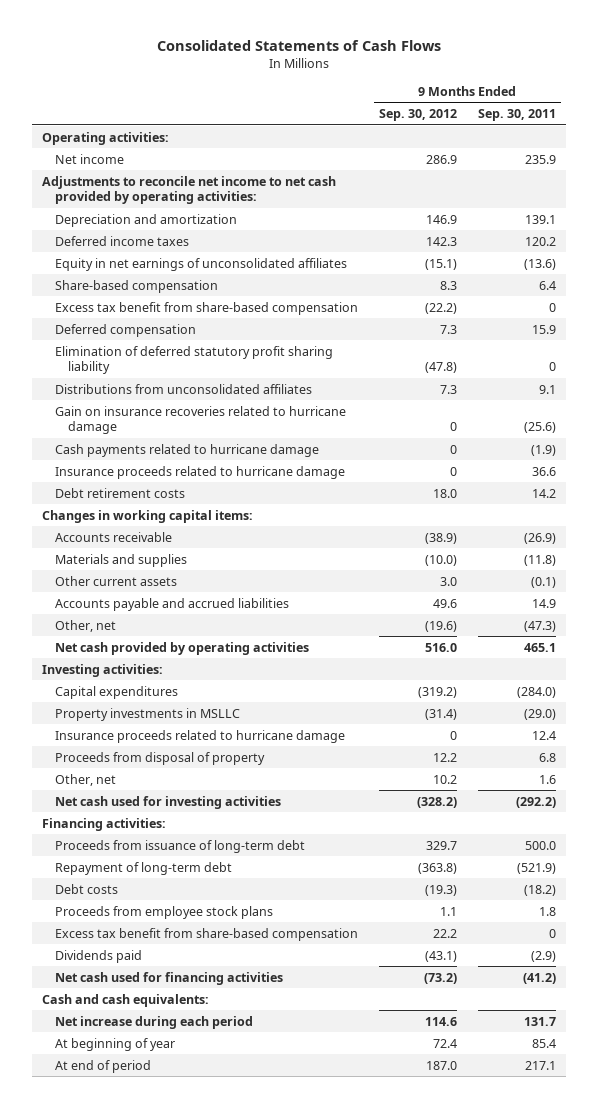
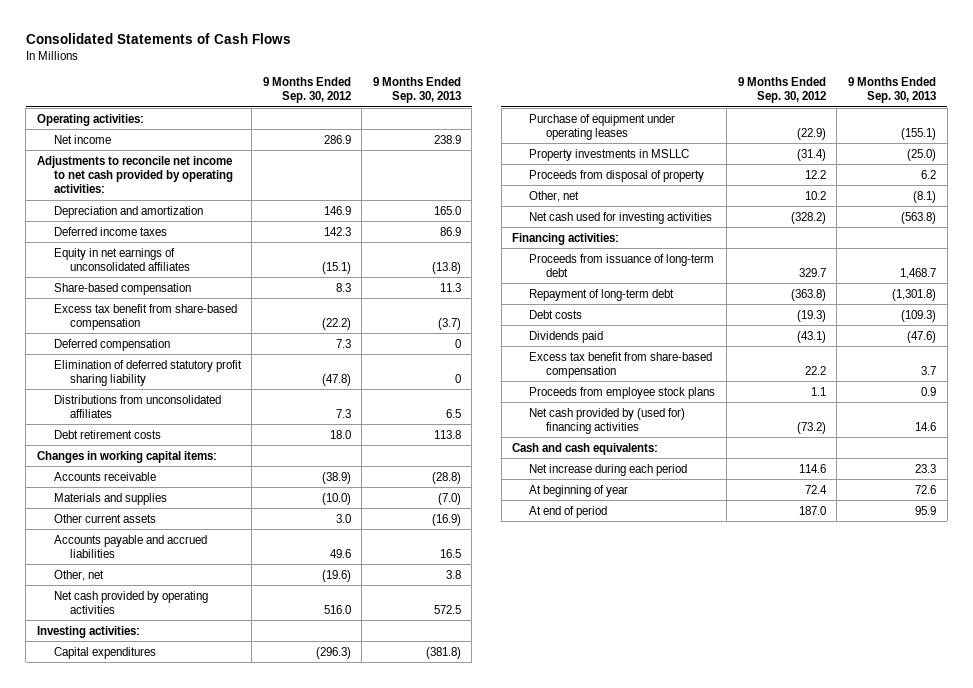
[477,109,556,122] Sep. 30, 2011 -> none
none -> [372,77,461,104] 9 Months Ended Sep. 30, 2013
[54,405,346,435] Gain on insurance recoveries related to hurricane damage -> none
[54,443,319,457] Cash payments related to hurricane damage -> none
[54,465,345,479] Insurance proceeds related to hurricane damage -> none
[417,686,457,698] (319.2) -> [315,646,351,659] (296.3)
none -> [528,113,675,140] Purchase of equipment under operating leases
[54,729,345,743] Insurance proceeds related to hurricane damage -> none
[54,927,358,941] Excess tax benefit from share-based compensation -> [528,351,712,378] Excess tax benefit from share-based compensation
[54,905,273,919] Proceeds from employee stock plans -> [528,386,715,399] Proceeds from employee stock plans
[54,971,283,985] Net cash used for financing activities -> [528,407,685,434] Net cash provided by (used for) financing activities

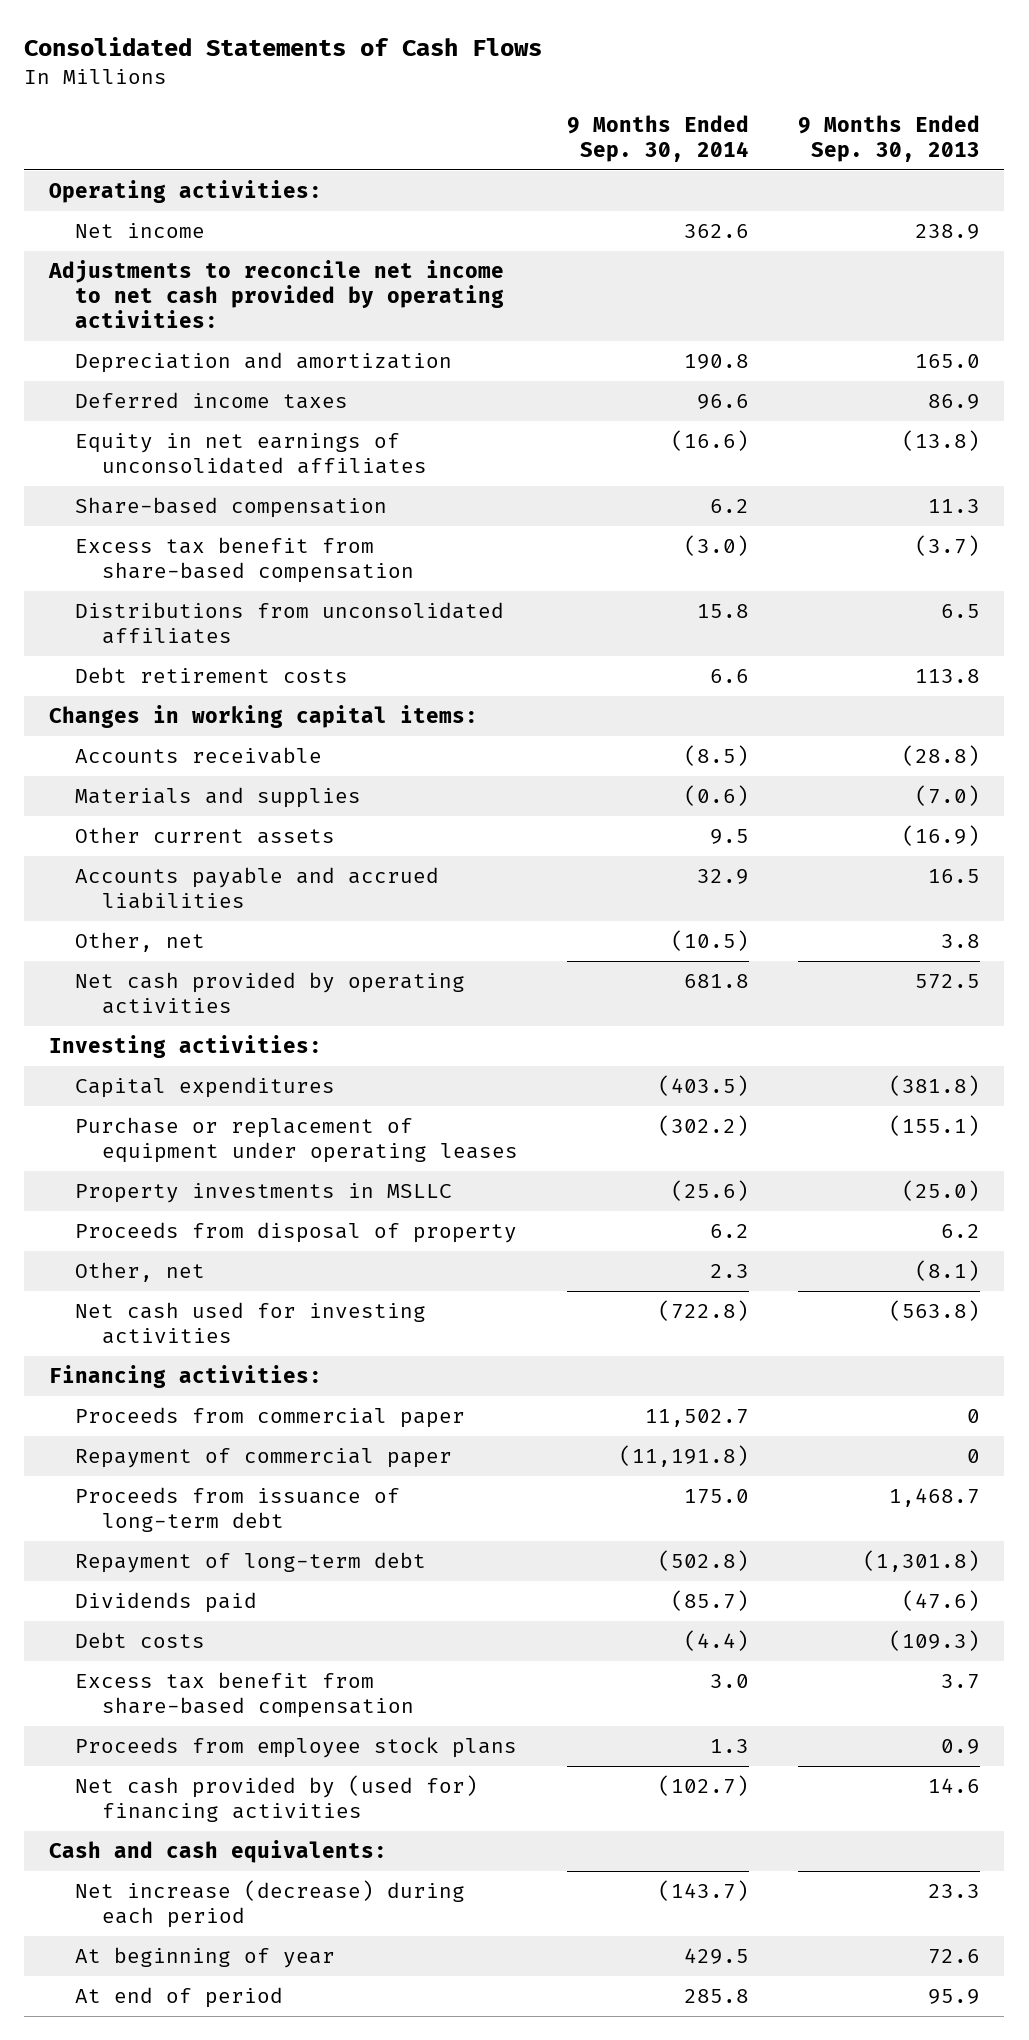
[262,77,351,104] 9 Months Ended Sep. 30, 2012 -> none
none -> [566,114,749,163] 9 Months Ended Sep. 30, 2014
[53,338,170,351] Deferred compensation -> none
[53,359,242,386] Elimination of deferred statutory profit sharing liability -> none
[528,113,675,140] Purchase of equipment under operating leases -> [75,1117,519,1164] Purchase or replacement of equipment under operating leases
none -> [75,1407,466,1429] Proceeds from commercial paper
none -> [75,1448,453,1469] Repayment of commercial paper
[528,309,582,319] Debt costs -> [75,1632,206,1649] Debt costs
[528,463,687,476] Net increase during each period -> [75,1880,466,1929] Net increase (decrease) during each period

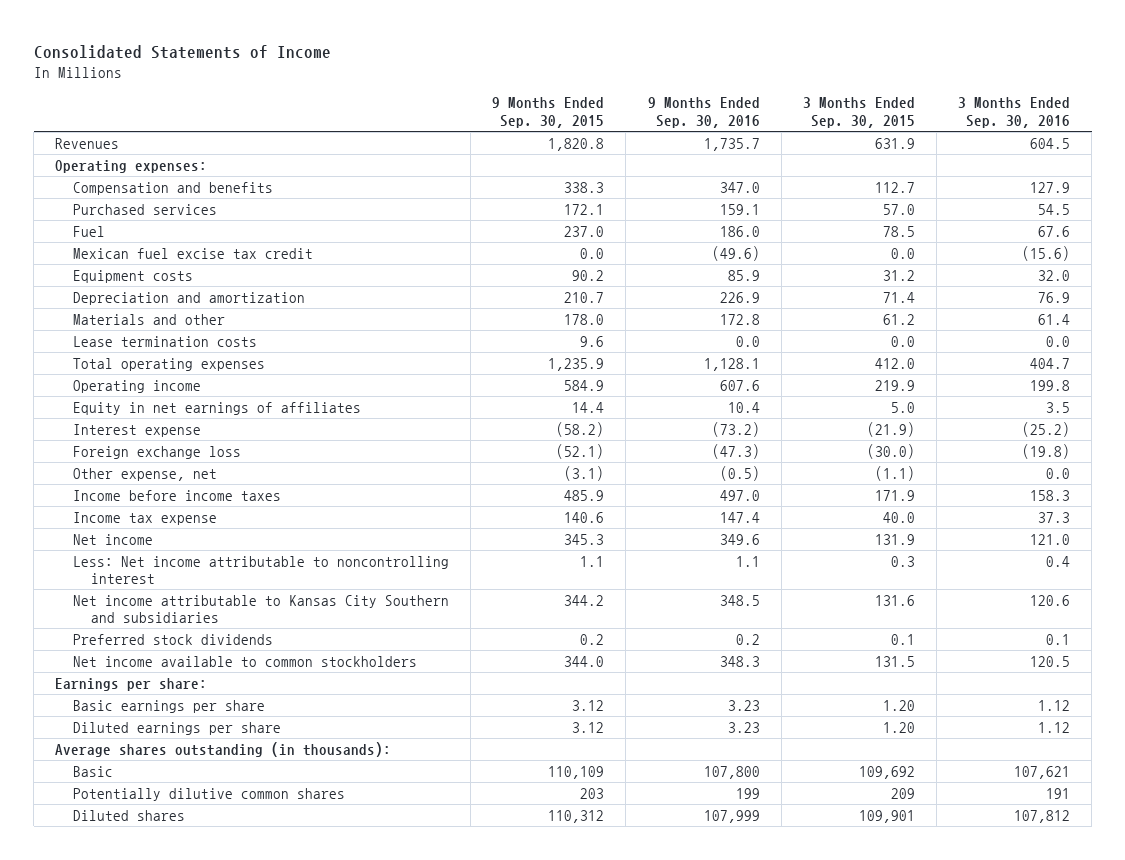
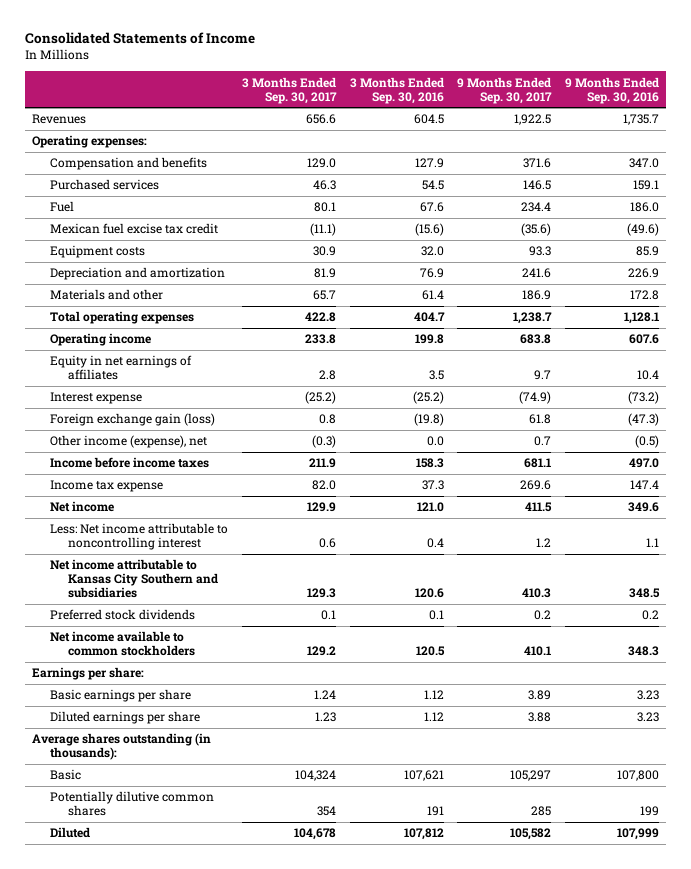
[492,97,605,129] 9 Months Ended Sep. 30, 2015 -> none
[802,97,915,129] 3 Months Ended Sep. 30, 2015 -> none
none -> [241,76,337,104] 3 Months Ended Sep. 30, 2017
none -> [457,76,553,104] 9 Months Ended Sep. 30, 2017
[73,335,258,347] Lease termination costs -> none
[73,445,242,459] Foreign exchange loss -> [49,413,215,427] Foreign exchange gain (loss)
[73,467,218,481] Other expense, net -> [49,435,207,449] Other income (expense), net
[73,809,186,821] Diluted shares -> [49,827,90,839] Diluted

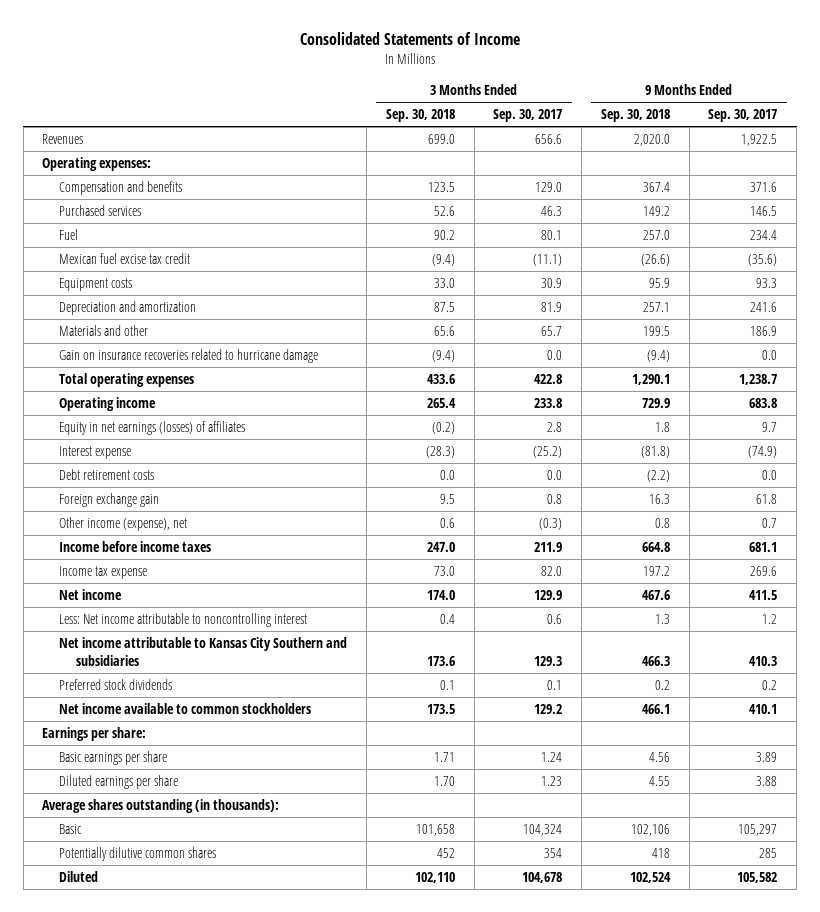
[349,76,444,104] 3 Months Ended Sep. 30, 2016 -> none
[565,76,660,104] 9 Months Ended Sep. 30, 2016 -> none
none -> [385,109,455,123] Sep. 30, 2018
none -> [600,109,670,123] Sep. 30, 2018
none -> [59,348,319,363] Gain on insurance recoveries related to hurricane damage
[49,355,192,381] Equity in net earnings of affiliates -> [59,420,246,435] Equity in net earnings (losses) of affiliates
none -> [59,468,155,480] Debt retirement costs
[49,413,215,427] Foreign exchange gain (loss) -> [59,492,160,507] Foreign exchange gain

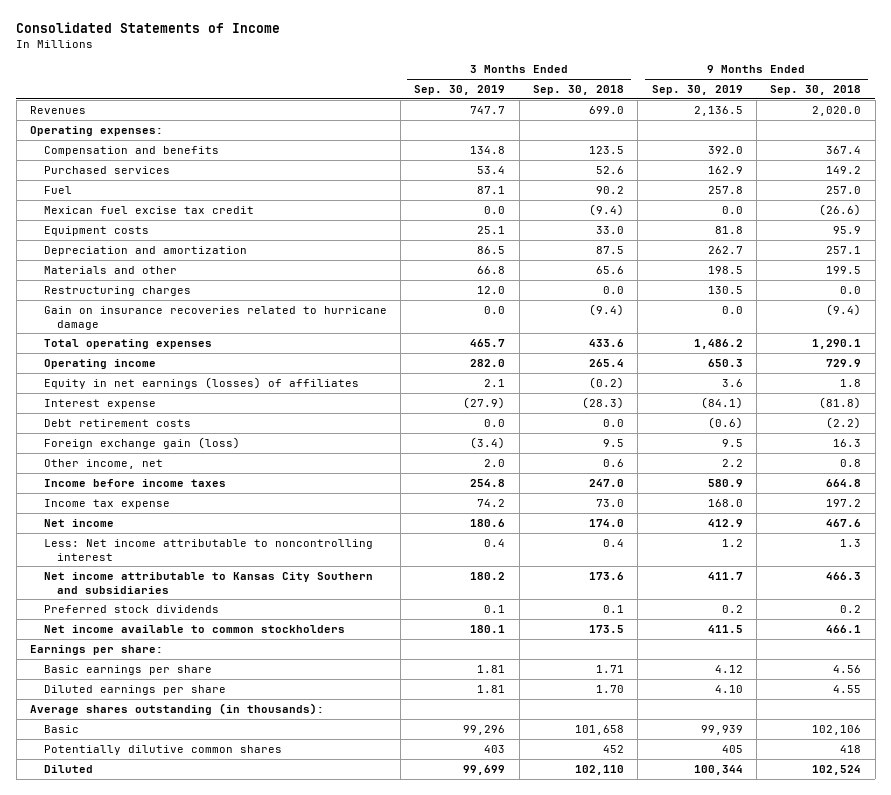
[493,109,563,123] Sep. 30, 2017 -> none
[708,109,778,123] Sep. 30, 2017 -> none
none -> [414,85,506,96] Sep. 30, 2019
none -> [651,85,743,96] Sep. 30, 2019
none -> [43,285,191,296] Restructuring charges
[59,492,160,507] Foreign exchange gain -> [43,436,240,449] Foreign exchange gain (loss)
[59,516,188,531] Other income (expense), net -> [43,458,163,469] Other income, net

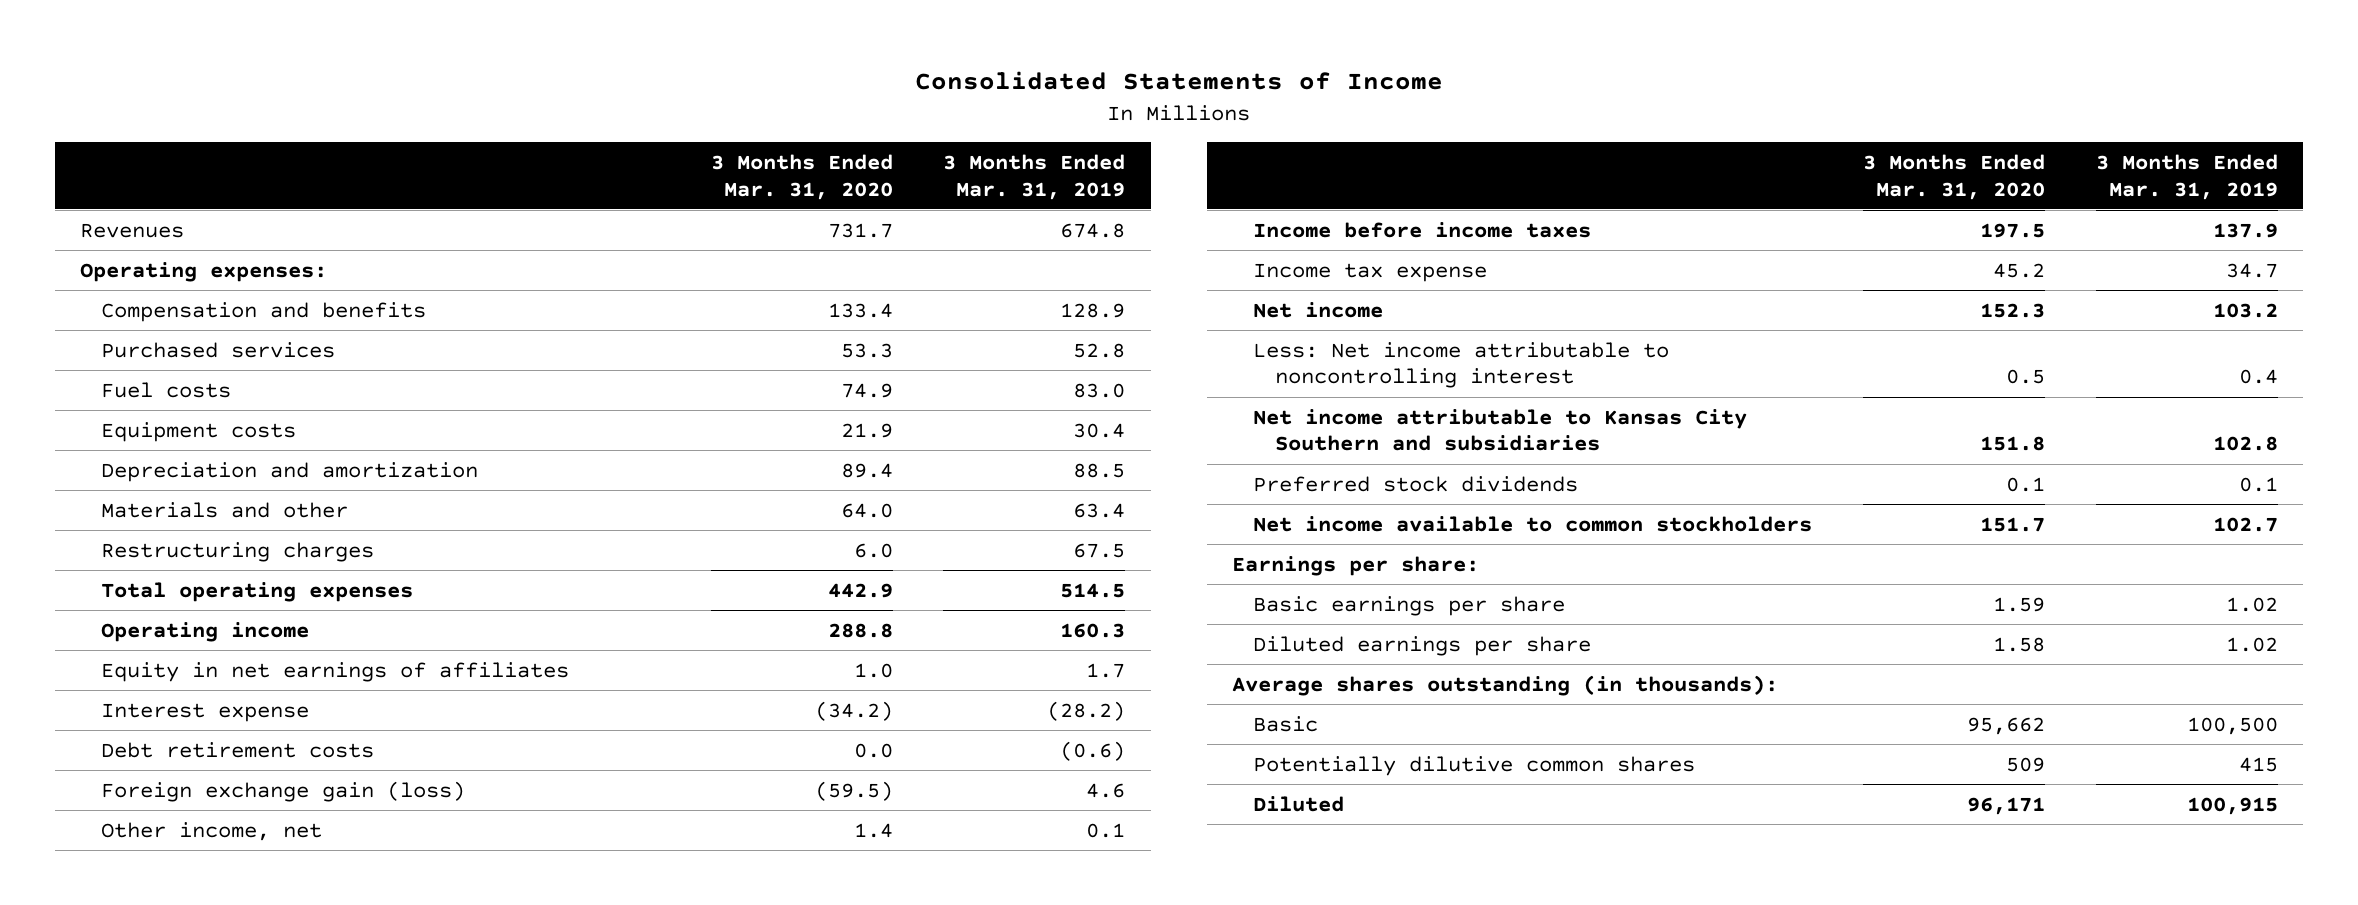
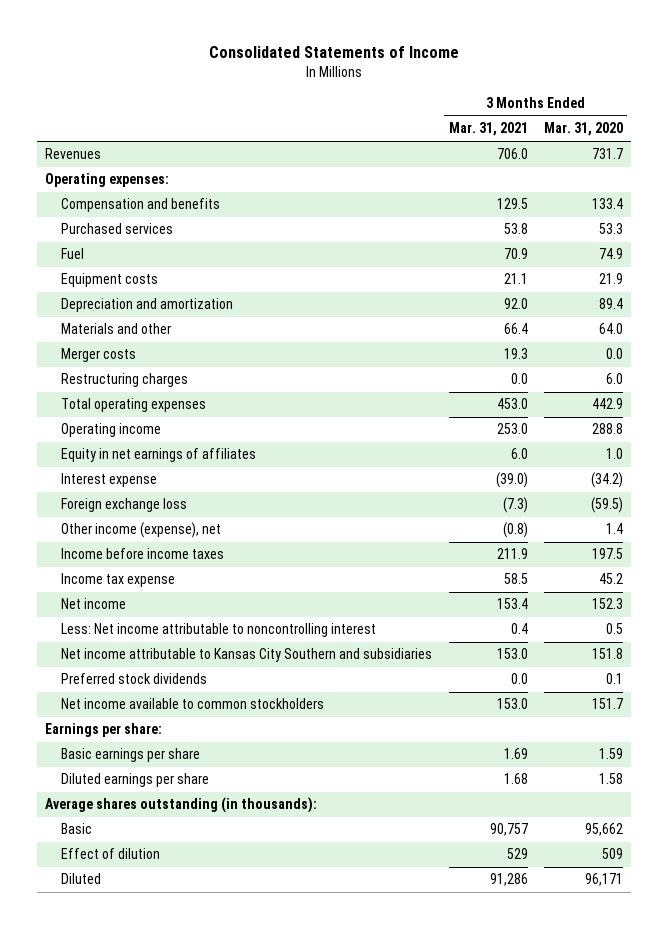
[943,153,1126,200] 3 Months Ended Mar. 31, 2019 -> none
none -> [448,122,528,137] Mar. 31, 2021
[101,381,232,398] Fuel costs -> [61,248,85,260] Fuel
none -> [61,348,137,363] Merger costs
[101,741,375,758] Debt retirement costs -> none
[101,780,466,802] Foreign exchange gain (loss) -> [61,498,188,513] Foreign exchange loss
[101,821,323,841] Other income, net -> [61,522,222,539] Other income (expense), net
[1253,755,1696,776] Potentially dilutive common shares -> [61,848,161,860] Effect of dilution

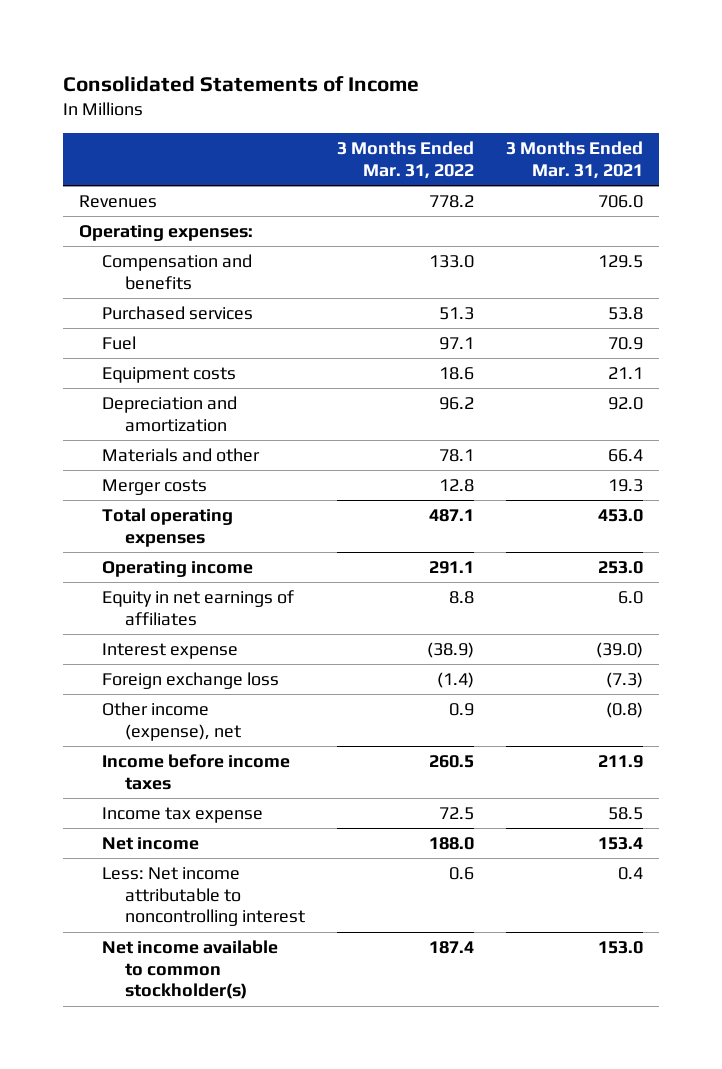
[544,122,624,137] Mar. 31, 2020 -> none
none -> [337,141,475,180] 3 Months Ended Mar. 31, 2022
[61,373,189,388] Restructuring charges -> none
[61,648,433,663] Net income attributable to Kansas City Southern and subsidiaries -> none
[61,673,208,685] Preferred stock dividends -> none
[44,723,162,738] Earnings per share: -> none
[61,748,201,763] Basic earnings per share -> none
[61,773,210,788] Diluted earnings per share -> none
[44,797,317,814] Average shares outstanding (in thousands): -> none
[61,823,93,835] Basic -> none
[61,848,161,860] Effect of dilution -> none
[61,873,102,885] Diluted -> none
[61,698,325,710] Net income available to common stockholders -> [101,939,278,1000] Net income available to common stockholder(s)

